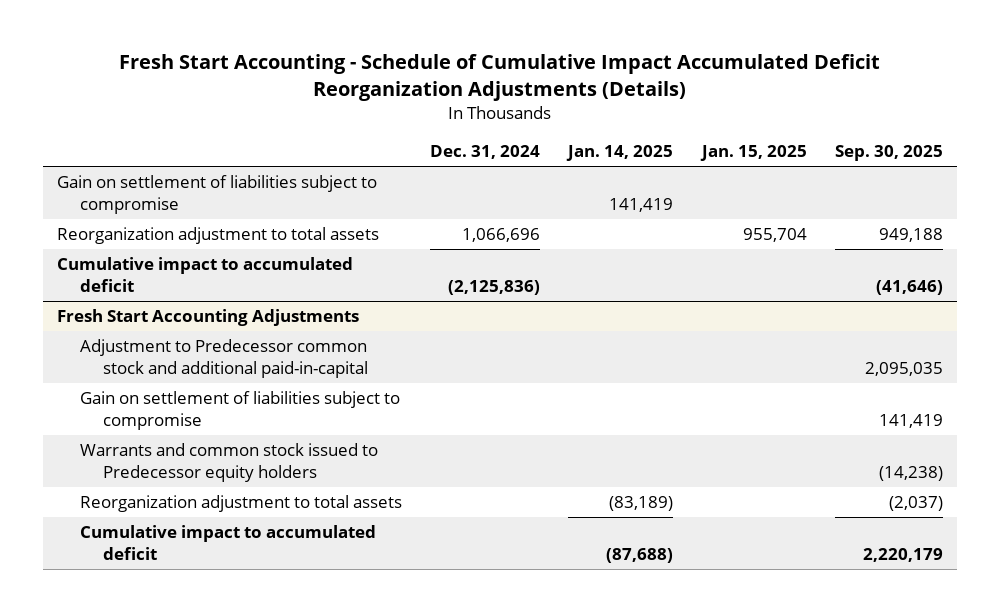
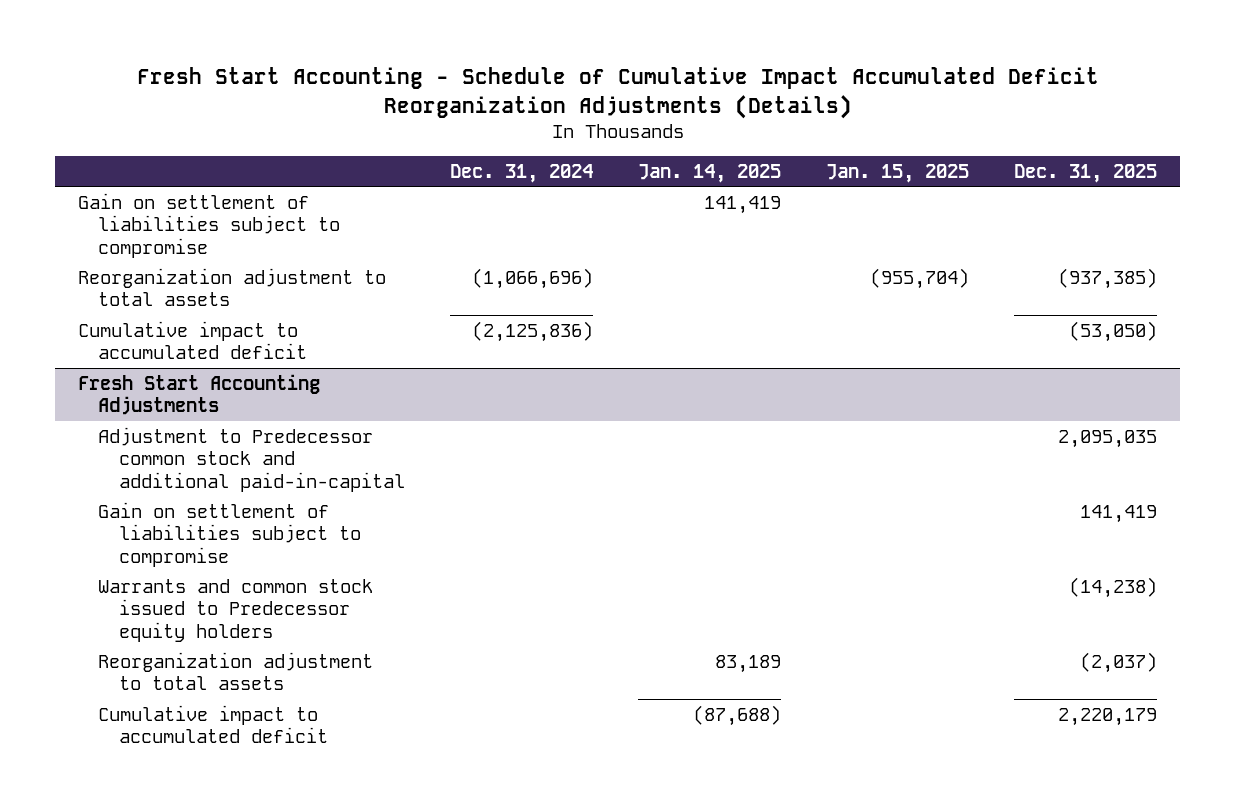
[834,145,943,162] Sep. 30, 2025 -> none
none -> [1014,163,1158,183] Dec. 31, 2025
[462,228,541,243] 1,066,696 -> [471,267,593,289] (1,066,696)
[742,228,807,243] 955,704 -> [870,267,970,289] (955,704)
[609,496,674,512] (83,189) -> [715,654,782,673] 83,189

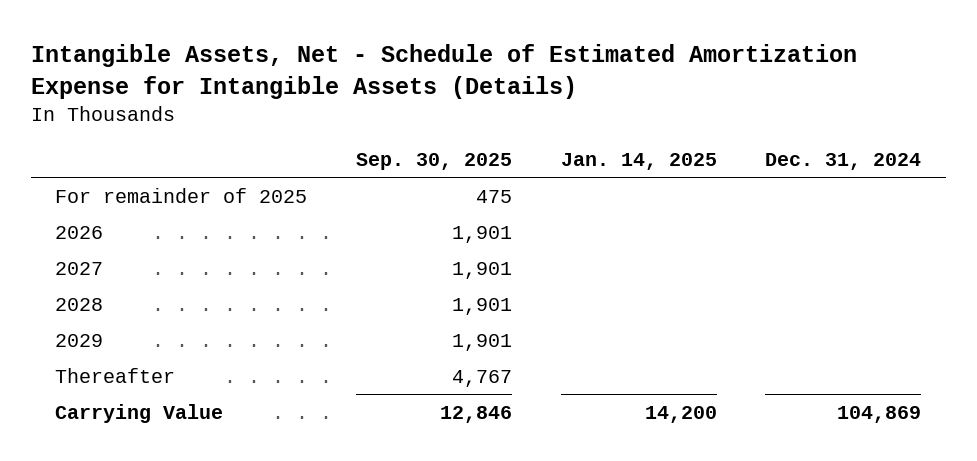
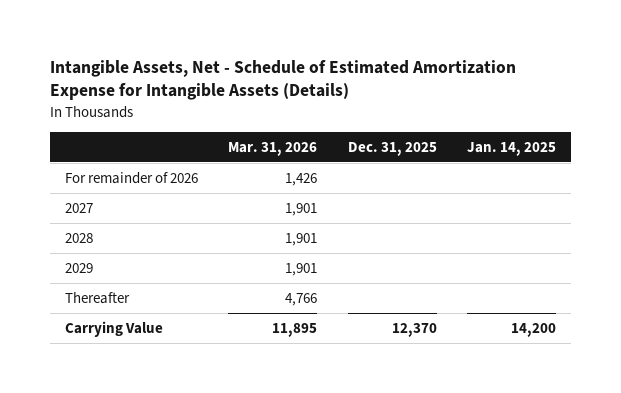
[355,152,512,170] Sep. 30, 2025 -> none
[765,152,922,170] Dec. 31, 2024 -> none
none -> [228,141,318,156] Mar. 31, 2026
none -> [347,141,437,156] Dec. 31, 2025
[55,225,104,239] 2026 -> none
[55,187,308,203] For remainder of 2025 -> [64,172,198,185] For remainder of 2026

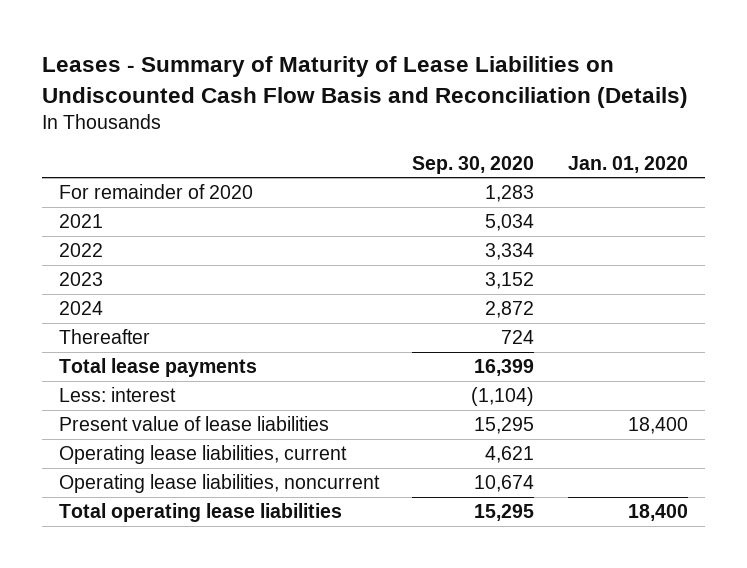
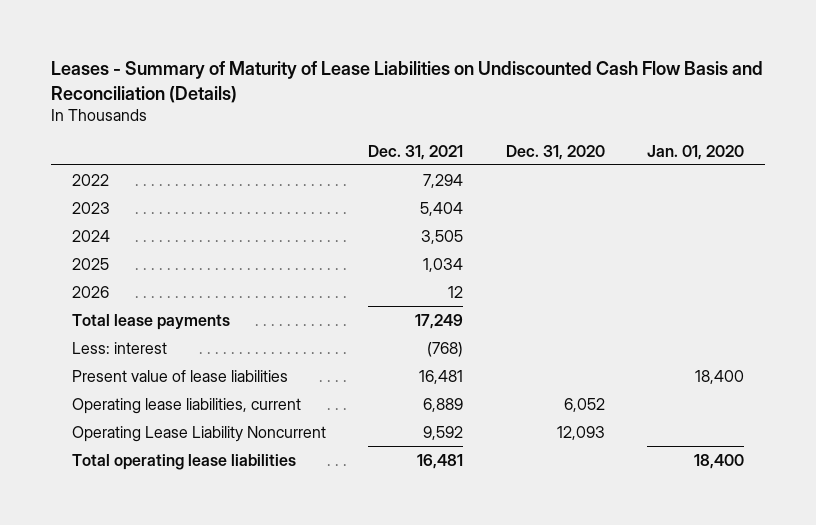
[412,155,535,174] Sep. 30, 2020 -> none
none -> [368,144,464,160] Dec. 31, 2021
none -> [505,144,605,160] Dec. 31, 2020
[58,184,253,200] For remainder of 2020 -> none
[58,214,103,229] 2021 -> none
[58,329,150,345] Thereafter -> none
none -> [71,257,109,270] 2025
none -> [71,285,109,298] 2026
[58,474,380,494] Operating lease liabilities, noncurrent -> [71,425,326,442] Operating Lease Liability Noncurrent

